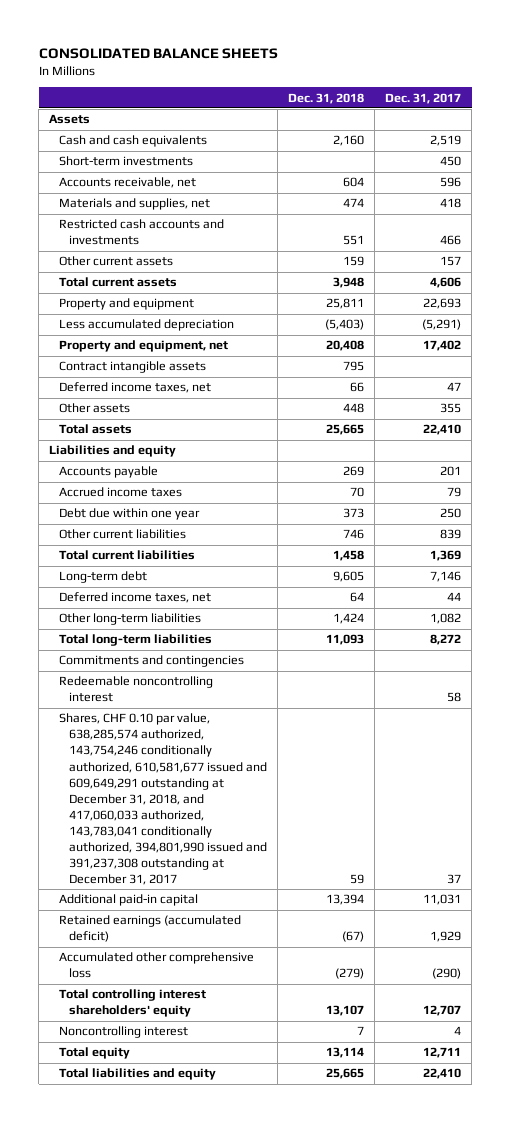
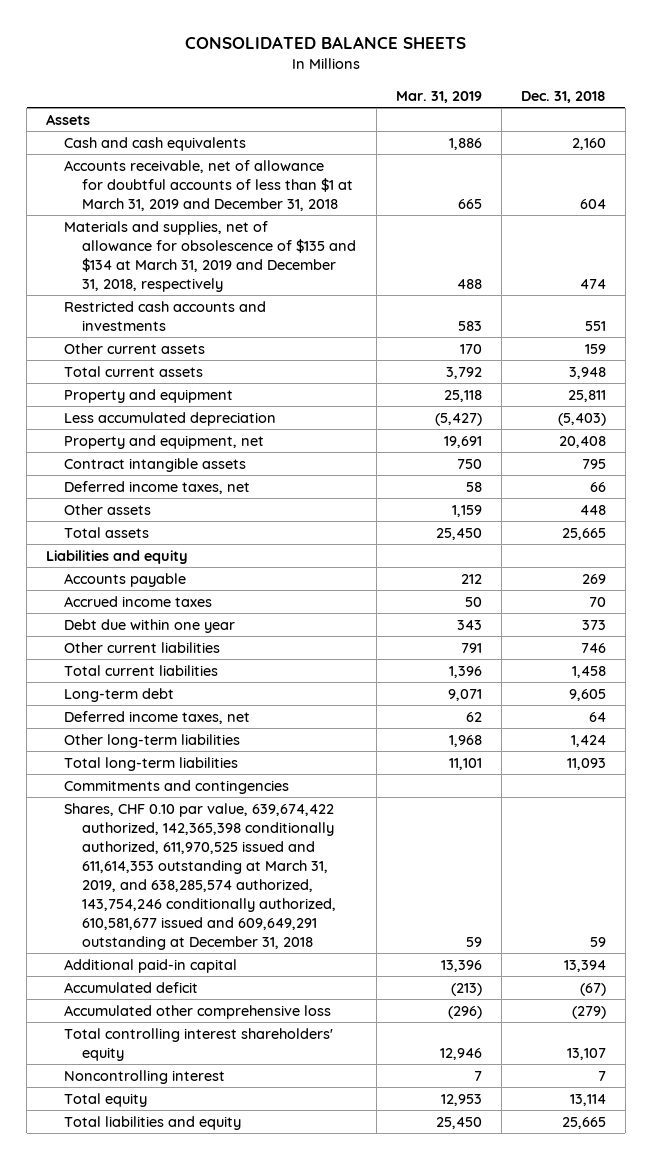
[385,92,462,104] Dec. 31, 2017 -> none
none -> [395,90,482,103] Mar. 31, 2019
[59,156,194,167] Short-term investments -> none
[59,177,197,189] Accounts receivable, net -> [64,159,354,211] Accounts receivable, net of allowance for doubtful accounts of less than $1 at March 31, 2019 and December 31, 2018
[59,198,211,211] Materials and supplies, net -> [64,220,357,292] Materials and supplies, net of allowance for obsolescence of $135 and $134 at March 31, 2019 and December 31, 2018, respectively
[59,676,214,703] Redeemable noncontrolling interest -> none
[59,713,267,886] Shares, CHF 0.10 par value, 638,285,574 authorized, 143,754,246 conditionally authorized, 610,581,677 issued and 609,649,291 outstanding at December 31, 2018, and 417,060,033 authorized, 143,783,041 conditionally authorized, 394,801,990 issued and 391,237,308 outstanding at December 31, 2017 -> [64,802,337,950] Shares, CHF 0.10 par value, 639,674,422 authorized, 142,365,398 conditionally authorized, 611,970,525 issued and 611,614,353 outstanding at March 31, 2019, and 638,285,574 authorized, 143,754,246 conditionally authorized, 610,581,677 issued and 609,649,291 outstanding at December 31, 2018
[59,915,242,943] Retained earnings (accumulated deficit) -> [64,981,199,993] Accumulated deficit

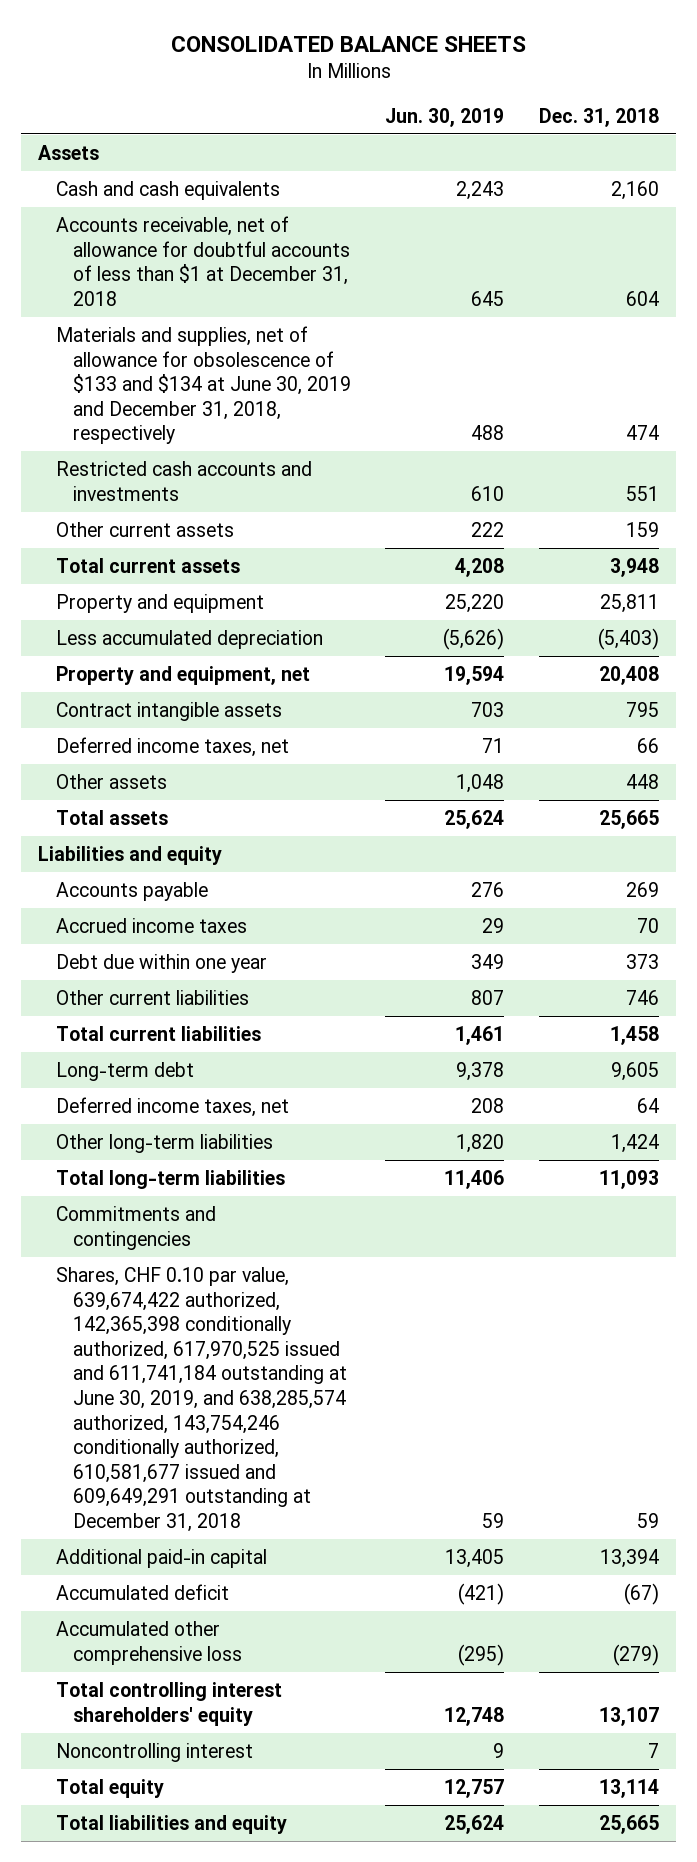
[395,90,482,103] Mar. 31, 2019 -> none
none -> [385,107,505,127] Jun. 30, 2019
[64,159,354,211] Accounts receivable, net of allowance for doubtful accounts of less than $1 at March 31, 2019 and December 31, 2018 -> [55,215,351,306] Accounts receivable, net of allowance for doubtful accounts of less than $1 at December 31, 2018
[64,220,357,292] Materials and supplies, net of allowance for obsolescence of $135 and $134 at March 31, 2019 and December 31, 2018, respectively -> [55,325,352,445] Materials and supplies, net of allowance for obsolescence of $133 and $134 at June 30, 2019 and December 31, 2018, respectively
[64,802,337,950] Shares, CHF 0.10 par value, 639,674,422 authorized, 142,365,398 conditionally authorized, 611,970,525 issued and 611,614,353 outstanding at March 31, 2019, and 638,285,574 authorized, 143,754,246 conditionally authorized, 610,581,677 issued and 609,649,291 outstanding at December 31, 2018 -> [55,1266,348,1533] Shares, CHF 0.10 par value, 639,674,422 authorized, 142,365,398 conditionally authorized, 617,970,525 issued and 611,741,184 outstanding at June 30, 2019, and 638,285,574 authorized, 143,754,246 conditionally authorized, 610,581,677 issued and 609,649,291 outstanding at December 31, 2018

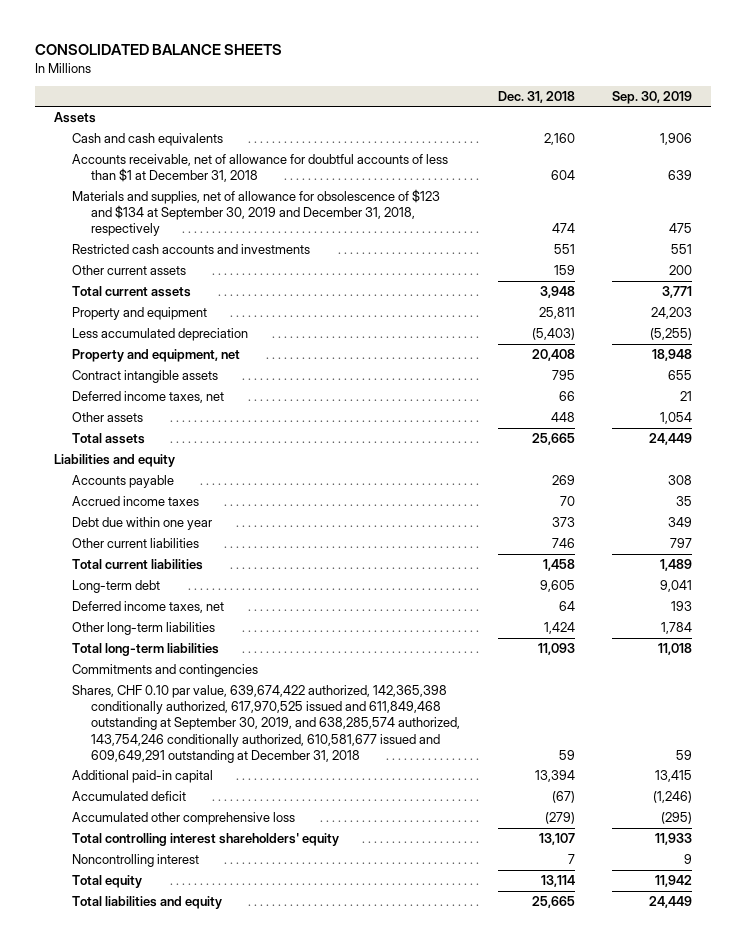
[385,107,505,127] Jun. 30, 2019 -> none
none -> [612,90,693,104] Sep. 30, 2019
[55,325,352,445] Materials and supplies, net of allowance for obsolescence of $133 and $134 at June 30, 2019 and December 31, 2018, respectively -> [72,189,441,237] Materials and supplies, net of allowance for obsolescence of $123 and $134 at September 30, 2019 and December 31, 2018, respectively
[55,1266,348,1533] Shares, CHF 0.10 par value, 639,674,422 authorized, 142,365,398 conditionally authorized, 617,970,525 issued and 611,741,184 outstanding at June 30, 2019, and 638,285,574 authorized, 143,754,246 conditionally authorized, 610,581,677 issued and 609,649,291 outstanding at December 31, 2018 -> [72,685,461,763] Shares, CHF 0.10 par value, 639,674,422 authorized, 142,365,398 conditionally authorized, 617,970,525 issued and 611,849,468 outstanding at September 30, 2019, and 638,285,574 authorized, 143,754,246 conditionally authorized, 610,581,677 issued and 609,649,291 outstanding at December 31, 2018

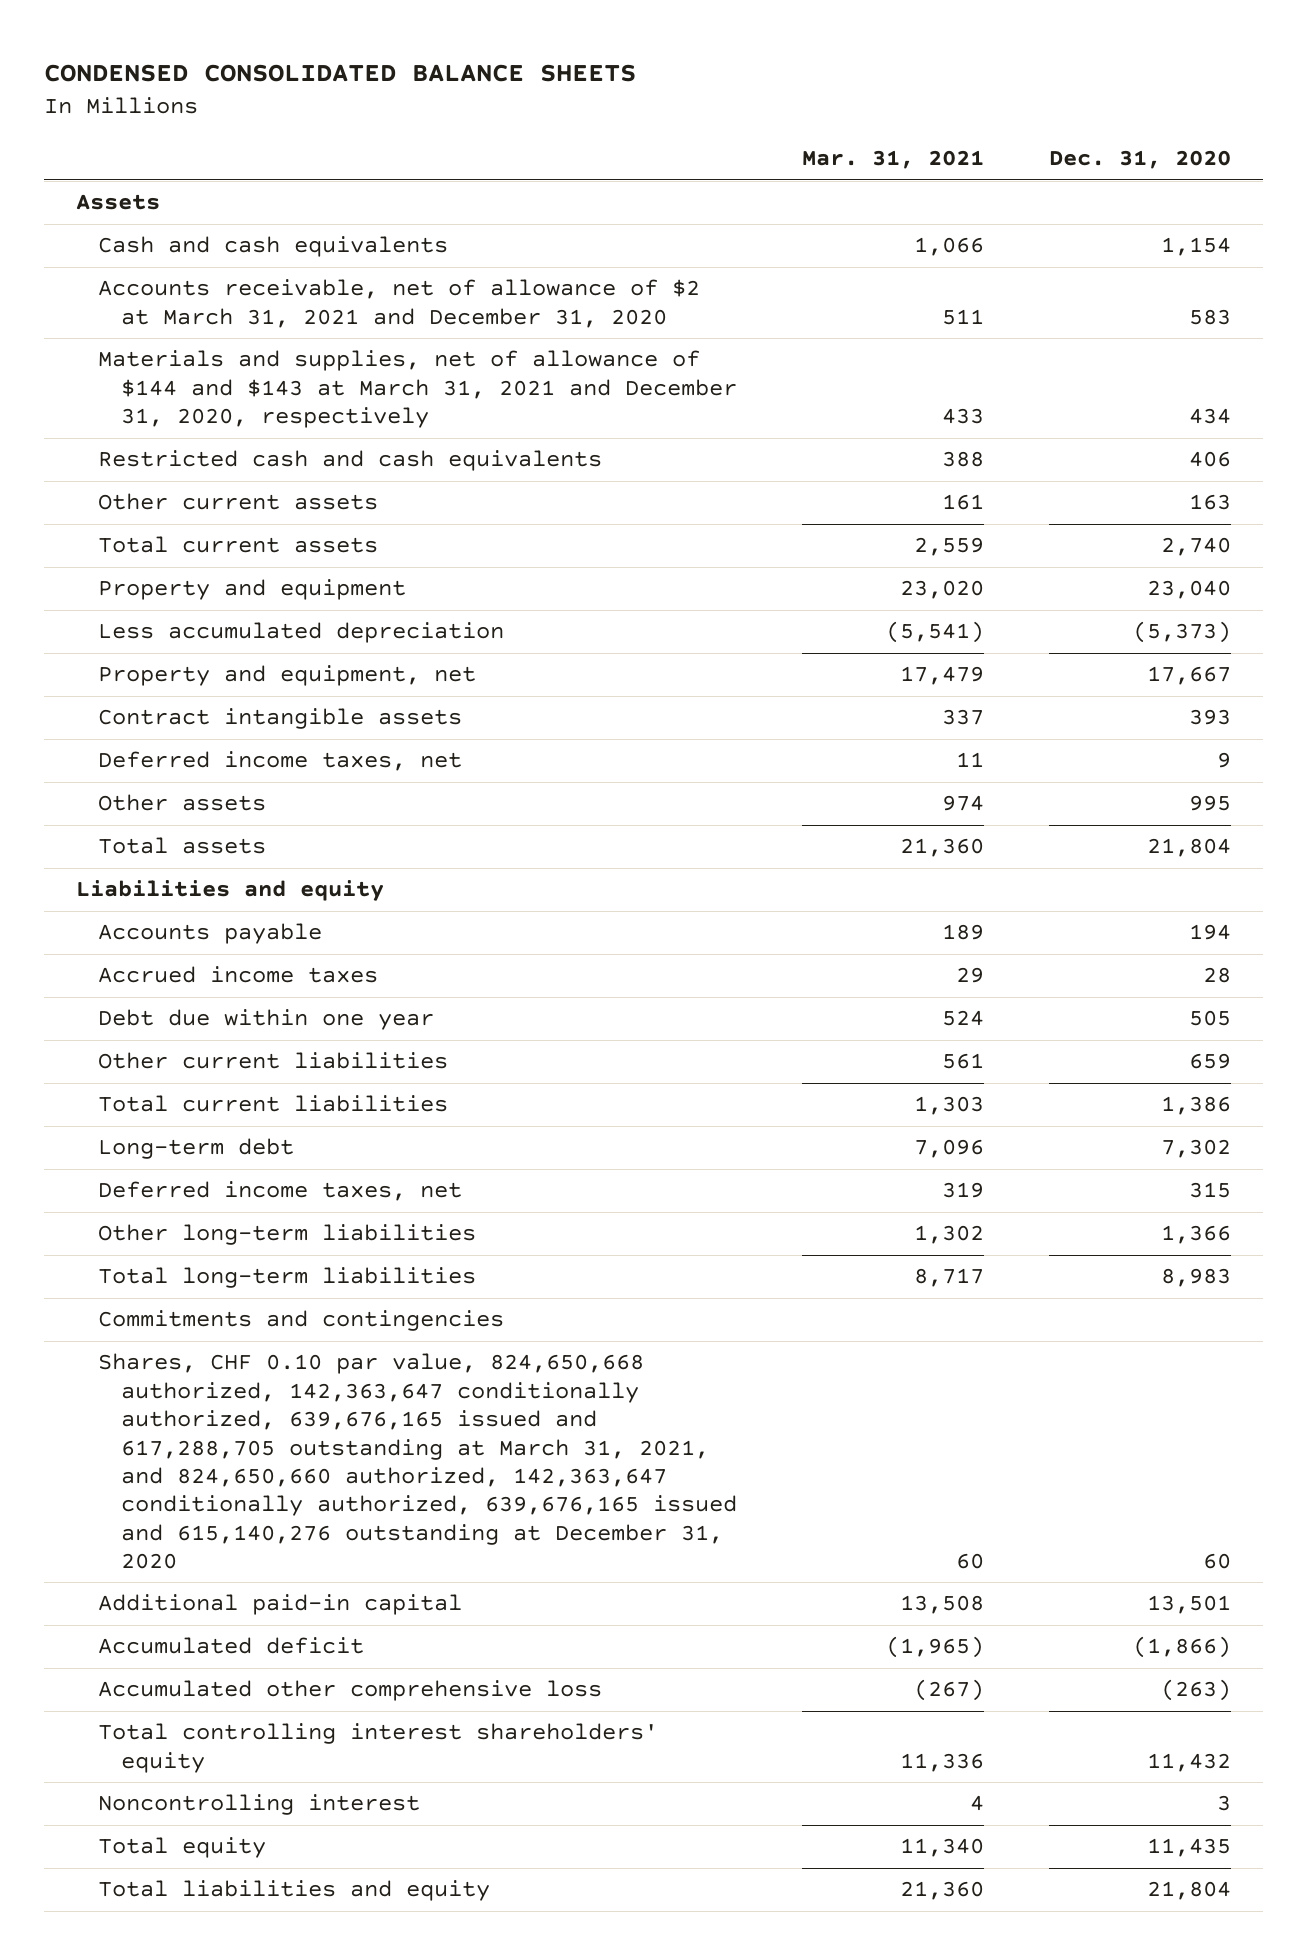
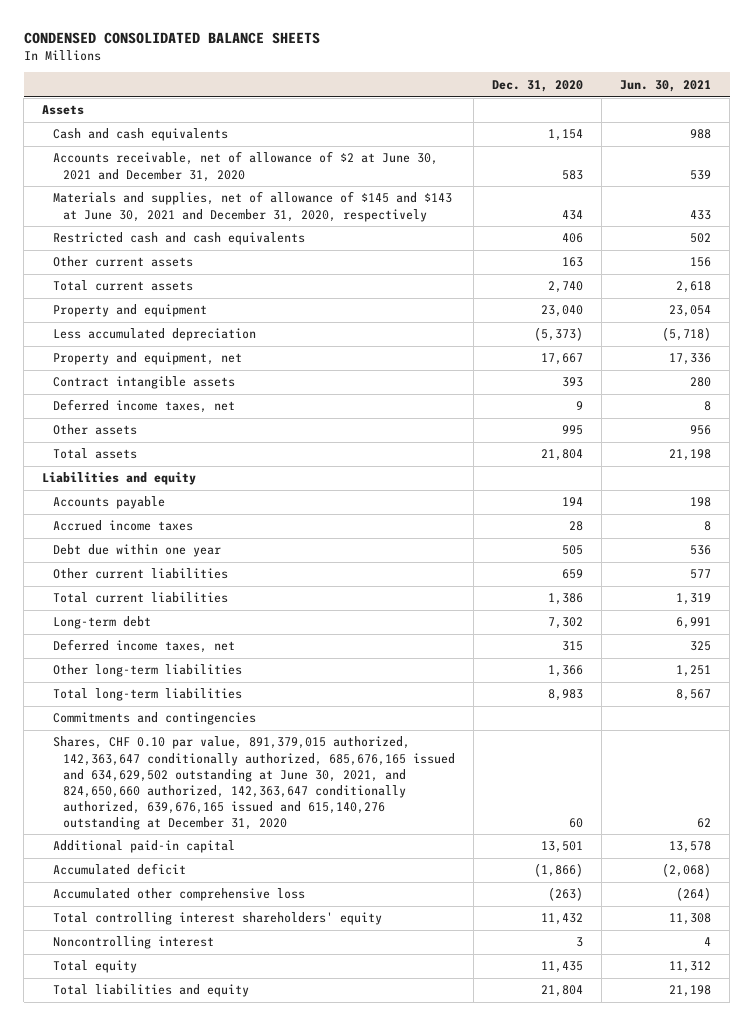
[801,150,984,170] Mar. 31, 2021 -> none
none -> [620,79,712,92] Jun. 30, 2021
[98,279,701,328] Accounts receivable, net of allowance of $2 at March 31, 2021 and December 31, 2020 -> [52,151,438,182] Accounts receivable, net of allowance of $2 at June 30, 2021 and December 31, 2020
[98,350,737,429] Materials and supplies, net of allowance of $144 and $143 at March 31, 2021 and December 31, 2020, respectively -> [52,191,452,222] Materials and supplies, net of allowance of $145 and $143 at June 30, 2021 and December 31, 2020, respectively
[98,1353,737,1570] Shares, CHF 0.10 par value, 824,650,668 authorized, 142,363,647 conditionally authorized, 639,676,165 issued and 617,288,705 outstanding at March 31, 2021, and 824,650,660 authorized, 142,363,647 conditionally authorized, 639,676,165 issued and 615,140,276 outstanding at December 31, 2020 -> [52,736,455,830] Shares, CHF 0.10 par value, 891,379,015 authorized, 142,363,647 conditionally authorized, 685,676,165 issued and 634,629,502 outstanding at June 30, 2021, and 824,650,660 authorized, 142,363,647 conditionally authorized, 639,676,165 issued and 615,140,276 outstanding at December 31, 2020

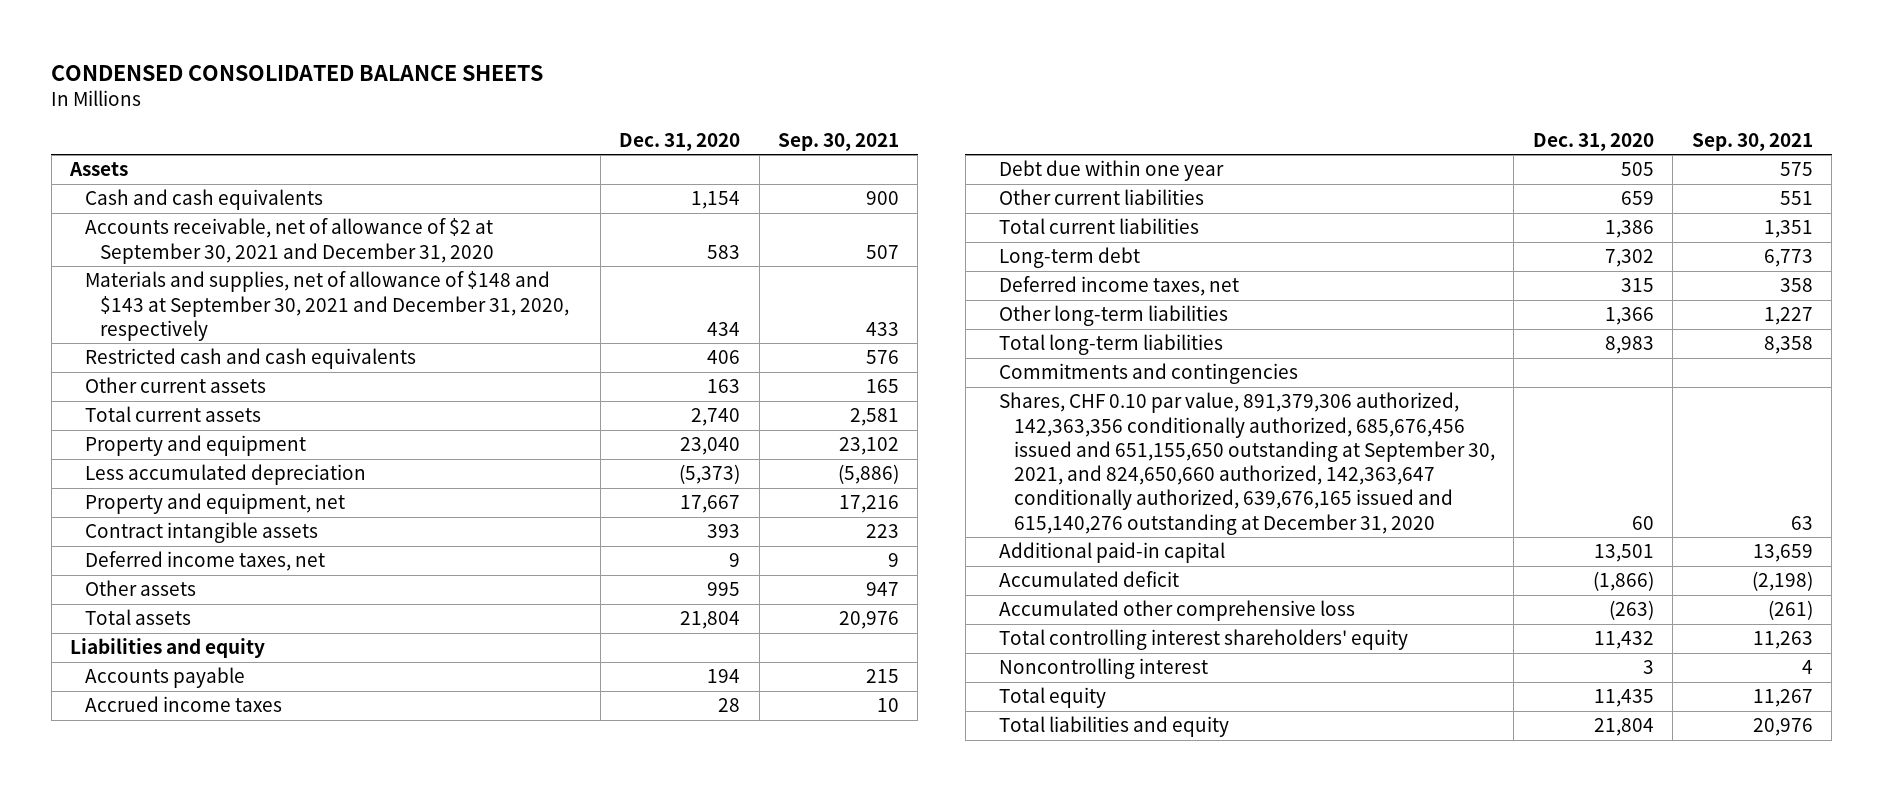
[620,79,712,92] Jun. 30, 2021 -> none
none -> [777,132,899,151] Sep. 30, 2021
[52,151,438,182] Accounts receivable, net of allowance of $2 at June 30, 2021 and December 31, 2020 -> [85,218,495,264] Accounts receivable, net of allowance of $2 at September 30, 2021 and December 31, 2020
[52,191,452,222] Materials and supplies, net of allowance of $145 and $143 at June 30, 2021 and December 31, 2020, respectively -> [85,271,570,341] Materials and supplies, net of allowance of $148 and $143 at September 30, 2021 and December 31, 2020, respectively
[52,736,455,830] Shares, CHF 0.10 par value, 891,379,015 authorized, 142,363,647 conditionally authorized, 685,676,165 issued and 634,629,502 outstanding at June 30, 2021, and 824,650,660 authorized, 142,363,647 conditionally authorized, 639,676,165 issued and 615,140,276 outstanding at December 31, 2020 -> [999,392,1496,535] Shares, CHF 0.10 par value, 891,379,306 authorized, 142,363,356 conditionally authorized, 685,676,456 issued and 651,155,650 outstanding at September 30, 2021, and 824,650,660 authorized, 142,363,647 conditionally authorized, 639,676,165 issued and 615,140,276 outstanding at December 31, 2020

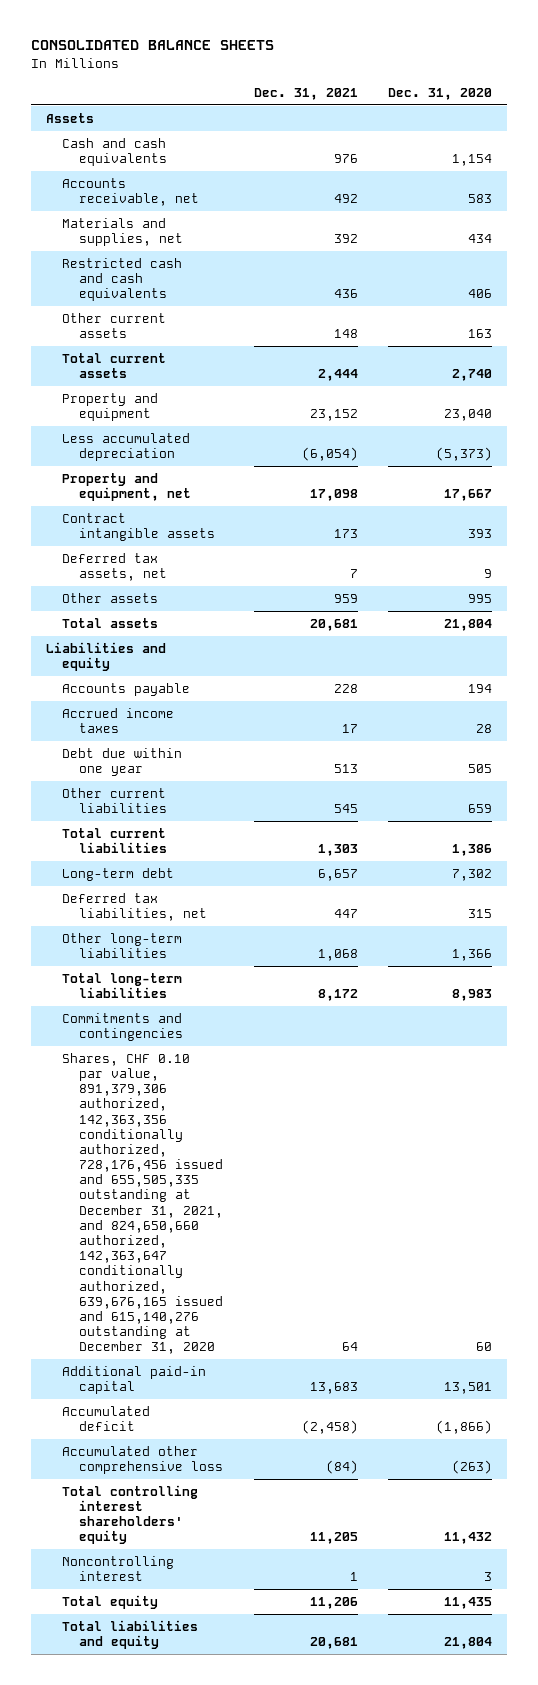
[51,64,544,81] CONDENSED CONSOLIDATED BALANCE SHEETS -> [30,40,274,51] CONSOLIDATED BALANCE SHEETS
[777,132,899,151] Sep. 30, 2021 -> none
none -> [253,88,358,101] Dec. 31, 2021
[85,218,495,264] Accounts receivable, net of allowance of $2 at September 30, 2021 and December 31, 2020 -> [62,177,200,206] Accounts receivable, net
[85,271,570,341] Materials and supplies, net of allowance of $148 and $143 at September 30, 2021 and December 31, 2020, respectively -> [62,217,184,246] Materials and supplies, net
[85,551,326,572] Deferred income taxes, net -> [62,552,168,581] Deferred tax assets, net
[999,276,1240,297] Deferred income taxes, net -> [62,892,208,921] Deferred tax liabilities, net
[999,392,1496,535] Shares, CHF 0.10 par value, 891,379,306 authorized, 142,363,356 conditionally authorized, 685,676,456 issued and 651,155,650 outstanding at September 30, 2021, and 824,650,660 authorized, 142,363,647 conditionally authorized, 639,676,165 issued and 615,140,276 outstanding at December 31, 2020 -> [62,1052,224,1355] Shares, CHF 0.10 par value, 891,379,306 authorized, 142,363,356 conditionally authorized, 728,176,456 issued and 655,505,335 outstanding at December 31, 2021, and 824,650,660 authorized, 142,363,647 conditionally authorized, 639,676,165 issued and 615,140,276 outstanding at December 31, 2020

